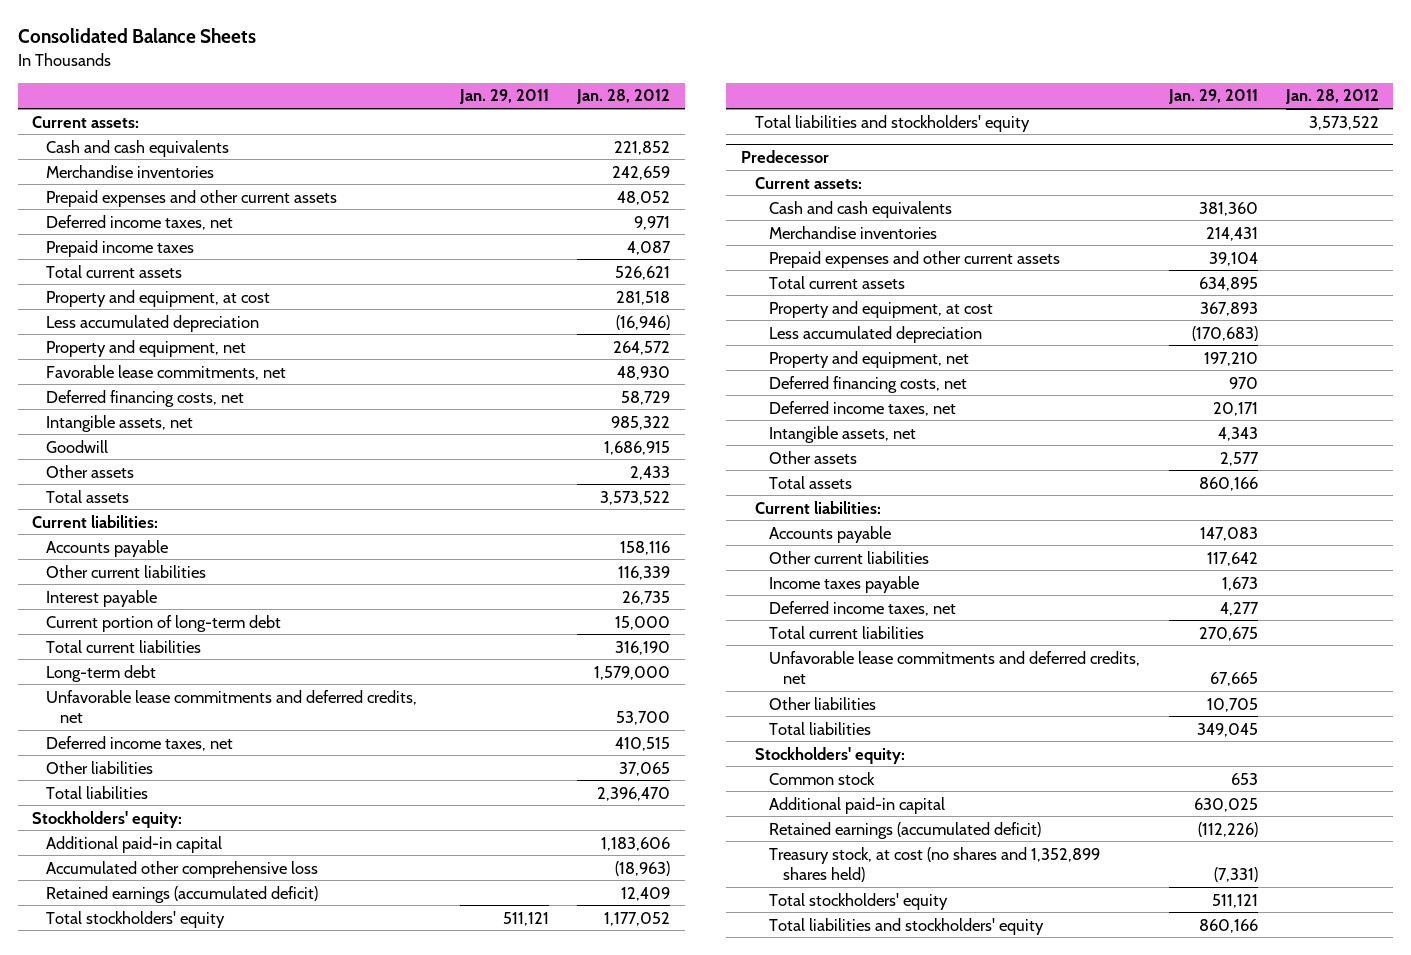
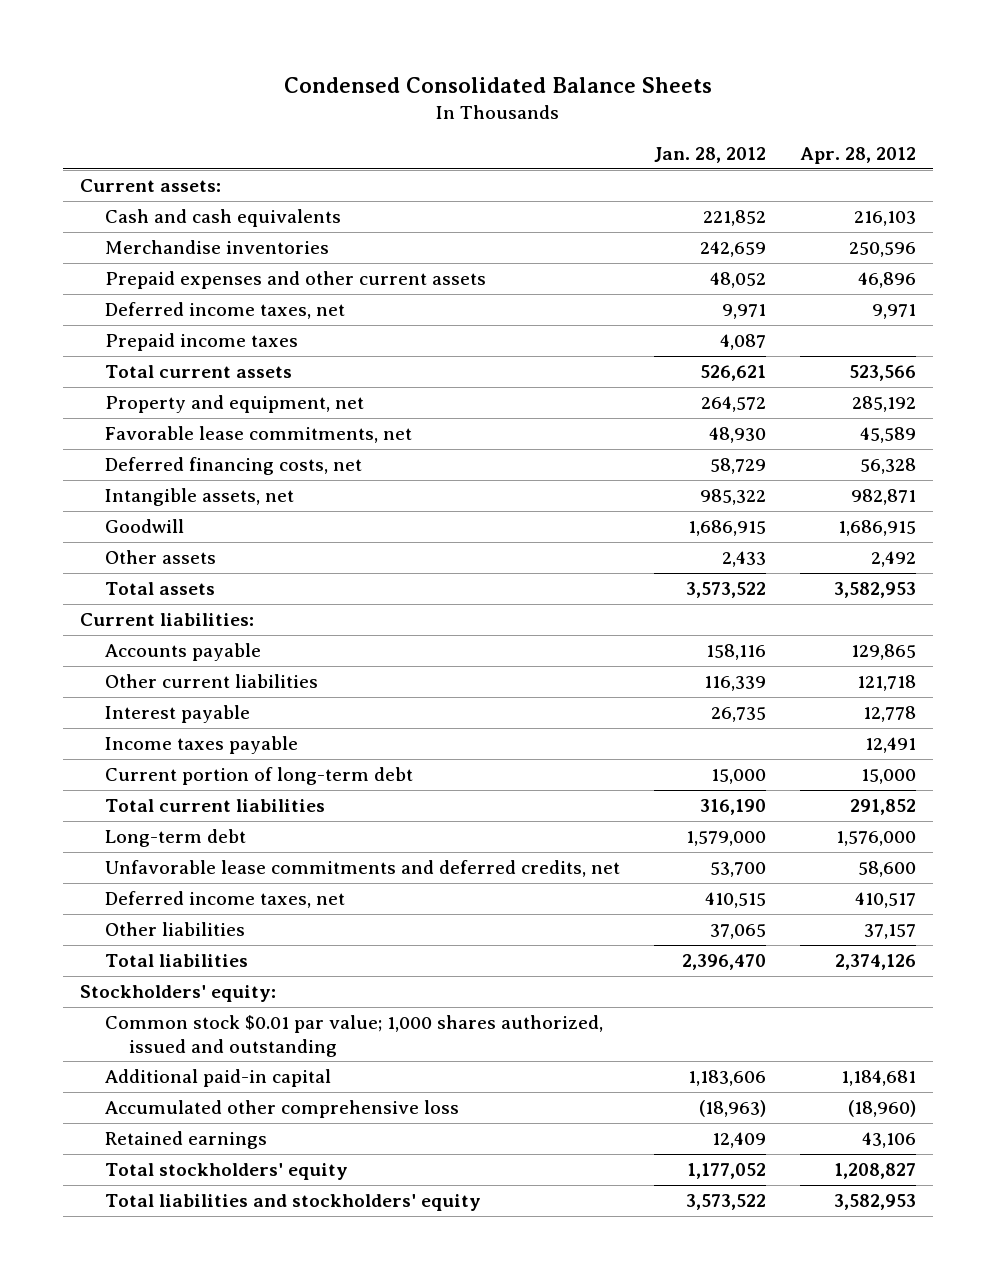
[17,28,256,44] Consolidated Balance Sheets -> [283,76,712,93] Condensed Consolidated Balance Sheets
[458,89,549,105] Jan. 29, 2011 -> none
none -> [799,146,916,164] Apr. 28, 2012
[46,289,271,307] Property and equipment, at cost -> none
[46,314,260,332] Less accumulated depreciation -> none
none -> [104,736,298,755] Income taxes payable
none -> [104,1015,603,1057] Common stock $0.01 par value; 1,000 shares authorized, issued and outstanding
[46,885,319,903] Retained earnings (accumulated deficit) -> [104,1131,267,1150] Retained earnings
[740,149,829,163] Predecessor -> none
[754,176,862,189] Current assets: -> none
[769,200,953,218] Cash and cash equivalents -> none
[769,225,938,239] Merchandise inventories -> none
[769,250,1061,268] Prepaid expenses and other current assets -> none
[769,275,906,289] Total current assets -> none
[769,300,994,318] Property and equipment, at cost -> none
[769,325,983,343] Less accumulated depreciation -> none
[769,350,970,368] Property and equipment, net -> none
[769,375,968,393] Deferred financing costs, net -> none
[769,400,957,416] Deferred income taxes, net -> none
[769,425,917,443] Intangible assets, net -> none
[769,450,858,464] Other assets -> none
[769,475,853,489] Total assets -> none
[754,500,881,514] Current liabilities: -> none
[769,525,892,543] Accounts payable -> none
[769,550,930,564] Other current liabilities -> none
[769,575,920,593] Income taxes payable -> none
[769,600,957,616] Deferred income taxes, net -> none
[769,625,925,639] Total current liabilities -> none
[769,650,1141,685] Unfavorable lease commitments and deferred credits, net -> none
[769,696,877,710] Other liabilities -> none
[769,721,872,735] Total liabilities -> none
[754,746,905,764] Stockholders' equity: -> none
[769,771,876,785] Common stock -> none
[769,796,946,814] Additional paid-in capital -> none
[769,821,1042,839] Retained earnings (accumulated deficit) -> none
[769,846,1101,883] Treasury stock, at cost (no shares and 1,352,899 shares held) -> none
[769,892,949,910] Total stockholders' equity -> none
[769,917,1045,935] Total liabilities and stockholders' equity -> none

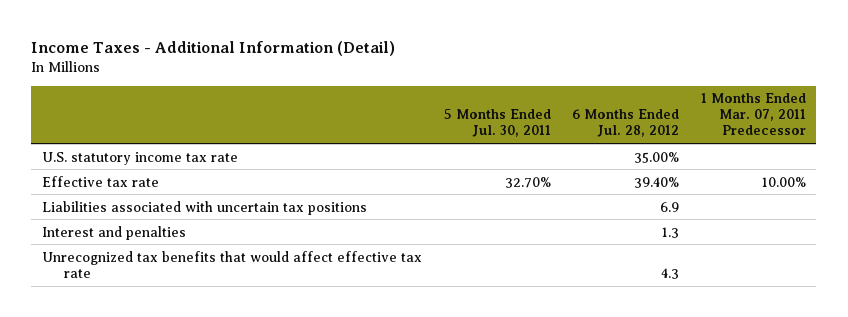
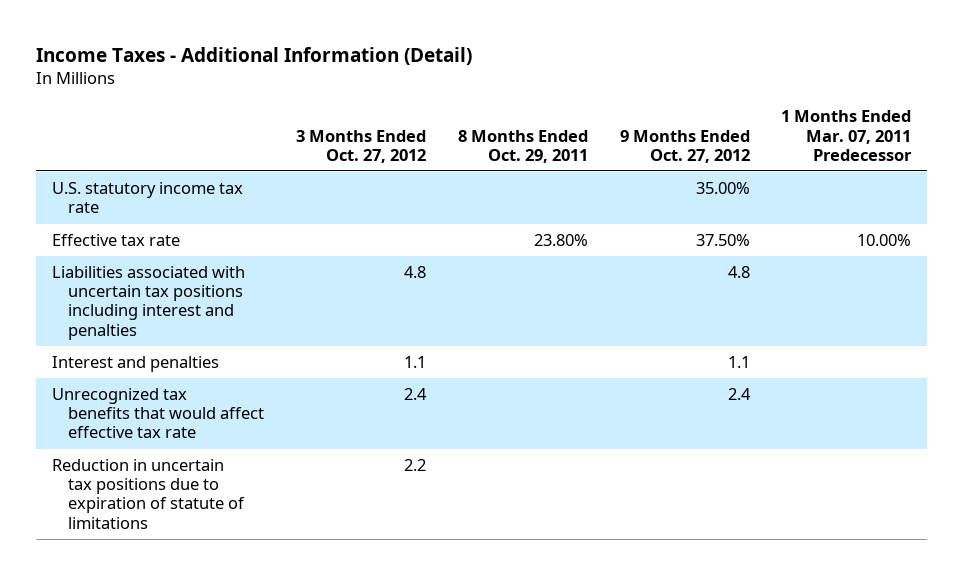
[443,109,551,138] 5 Months Ended Jul. 30, 2011 -> none
[572,109,680,138] 6 Months Ended Jul. 28, 2012 -> none
none -> [296,129,427,163] 3 Months Ended Oct. 27, 2012
none -> [457,129,588,163] 8 Months Ended Oct. 29, 2011
none -> [619,129,750,163] 9 Months Ended Oct. 27, 2012
[42,200,368,215] Liabilities associated with uncertain tax positions -> [51,266,245,340] Liabilities associated with uncertain tax positions including interest and penalties
none -> [51,459,246,529] Reduction in uncertain tax positions due to expiration of statute of limitations

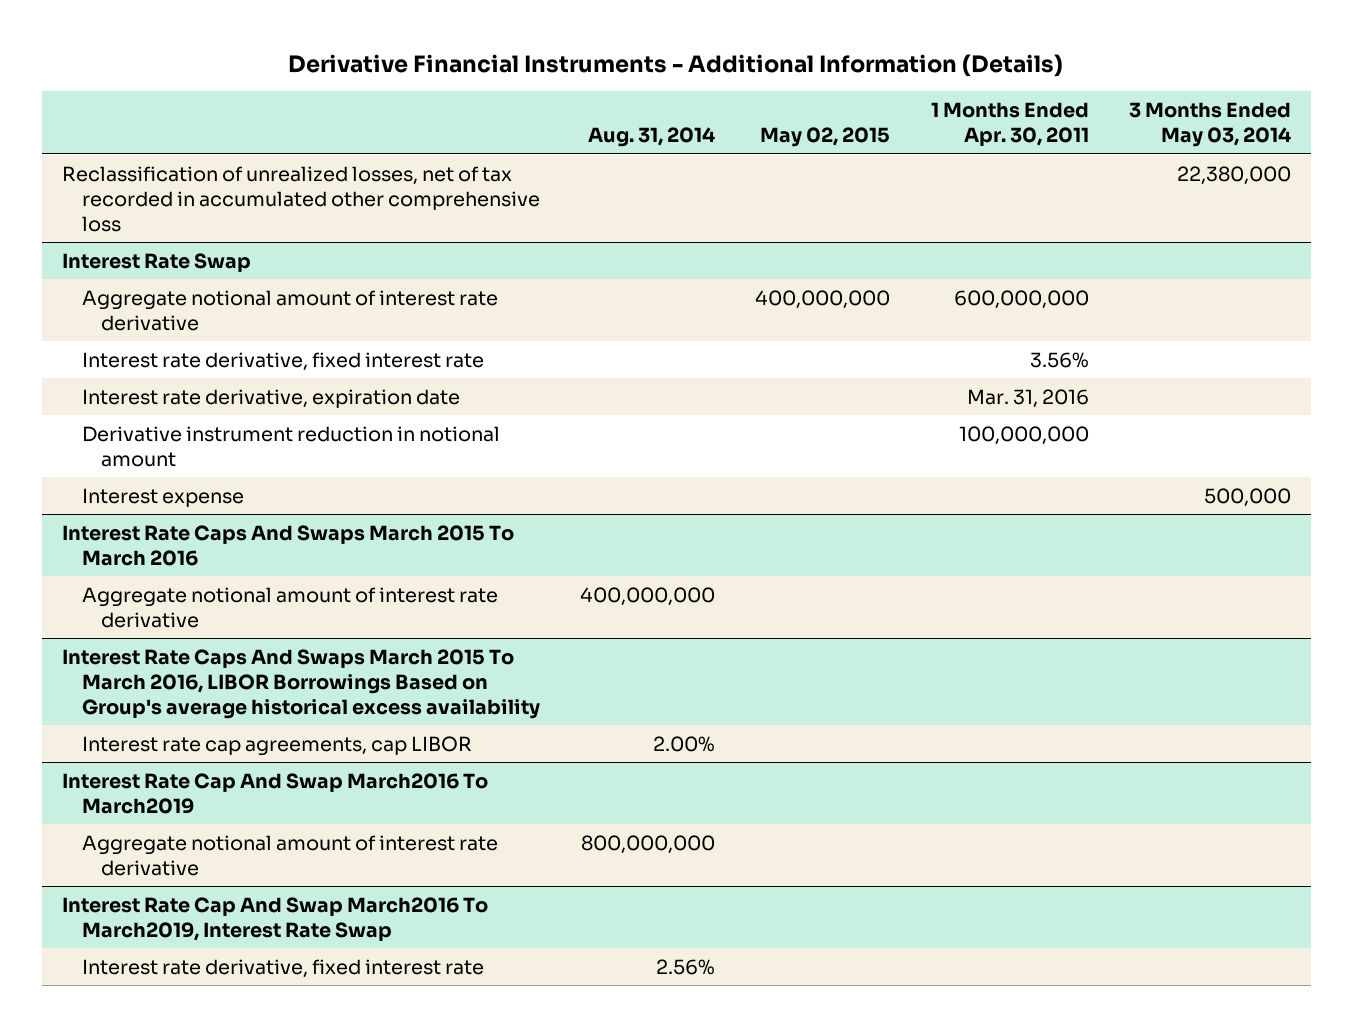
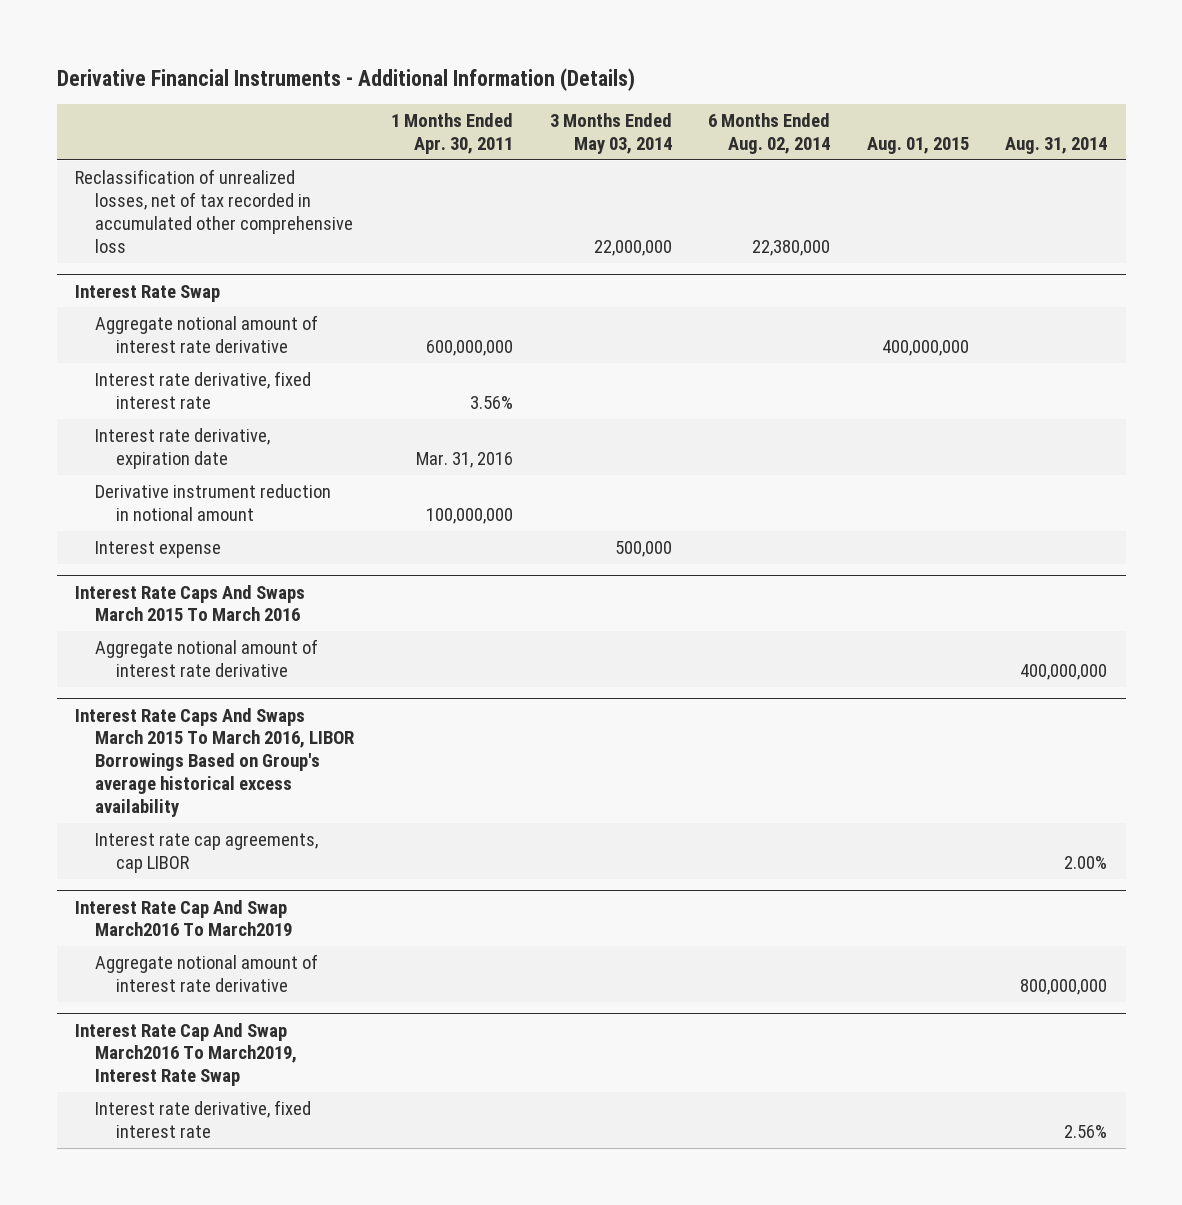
[760,127,891,148] May 02, 2015 -> none
none -> [708,113,831,155] 6 Months Ended Aug. 02, 2014
none -> [866,137,969,155] Aug. 01, 2015
[1176,165,1291,185] 22,380,000 -> [593,239,672,256] 22,000,000

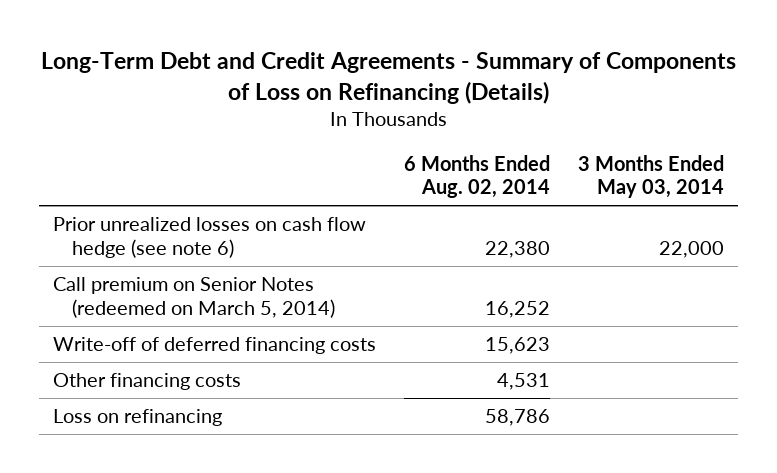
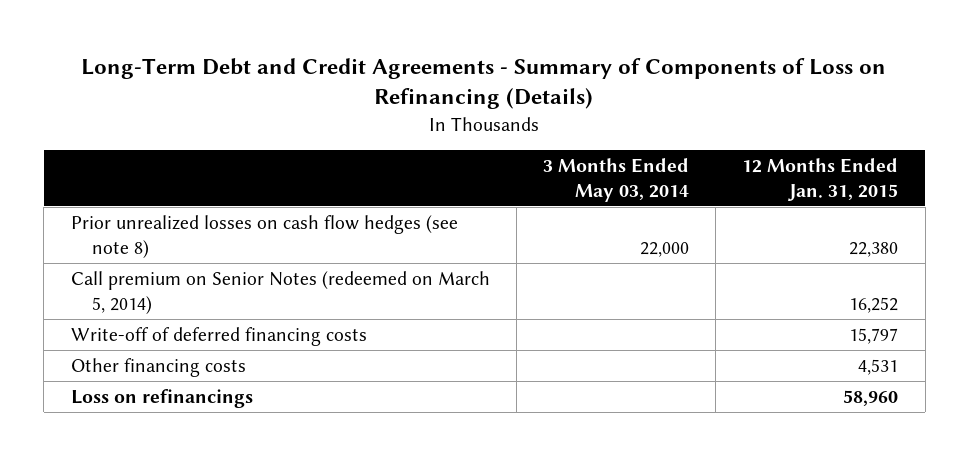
[404,154,551,199] 6 Months Ended Aug. 02, 2014 -> none
none -> [742,157,899,201] 12 Months Ended Jan. 31, 2015
[53,217,367,258] Prior unrealized losses on cash flow hedge (see note 6) -> [70,214,458,258] Prior unrealized losses on cash flow hedges (see note 8)
[53,409,223,427] Loss on refinancing -> [70,388,253,408] Loss on refinancings

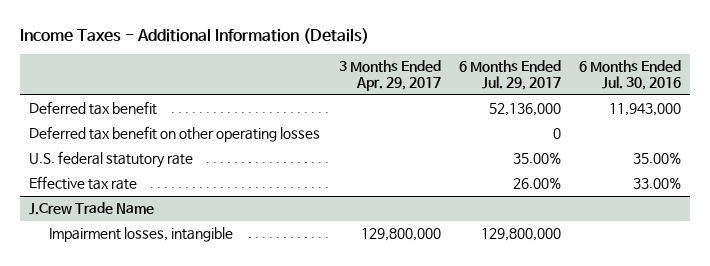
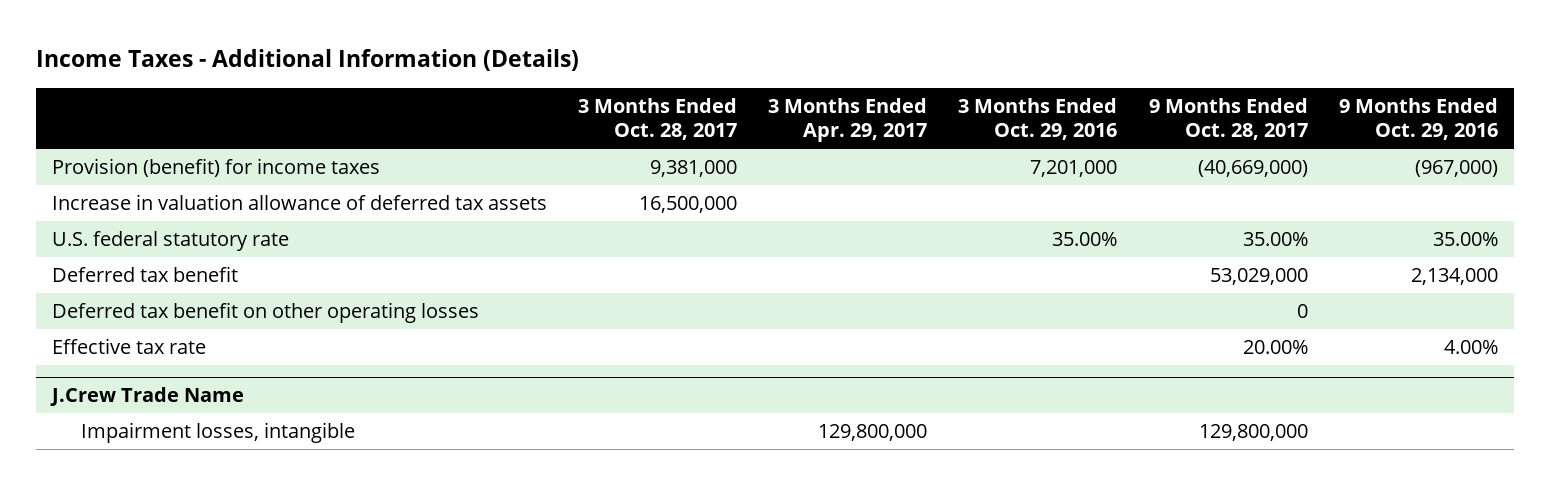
[458,60,561,90] 6 Months Ended Jul. 29, 2017 -> none
[579,60,682,90] 6 Months Ended Jul. 30, 2016 -> none
none -> [577,98,737,141] 3 Months Ended Oct. 28, 2017
none -> [958,98,1118,141] 3 Months Ended Oct. 29, 2016
none -> [1148,98,1308,141] 9 Months Ended Oct. 28, 2017
none -> [1338,98,1498,141] 9 Months Ended Oct. 29, 2016
none -> [51,158,380,178] Provision (benefit) for income taxes
none -> [51,194,547,211] Increase in valuation allowance of deferred tax assets
[29,151,194,169] U.S. federal statutory rate -> [51,231,289,252] U.S. federal statutory rate

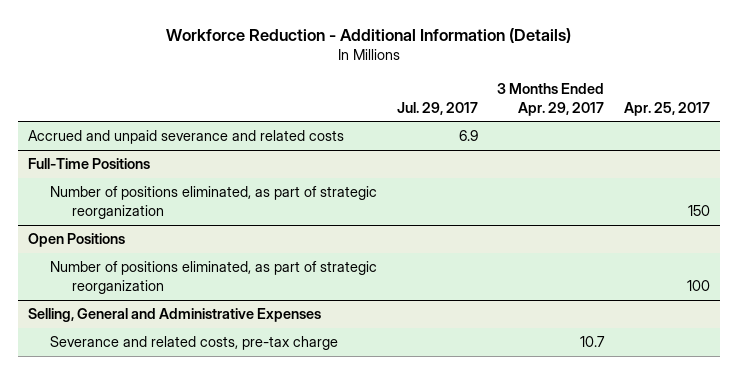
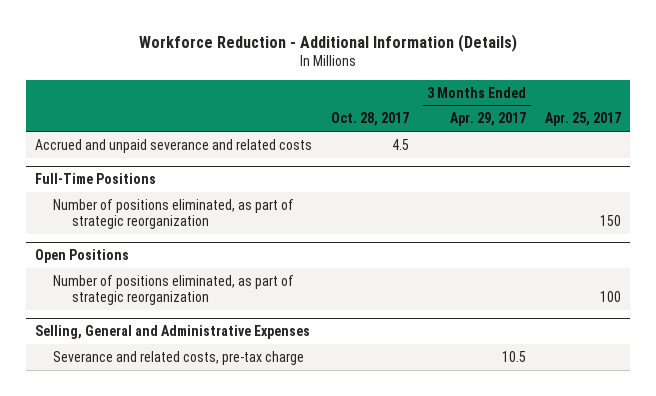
[396,101,478,115] Jul. 29, 2017 -> none
none -> [330,112,409,127] Oct. 28, 2017
[580,336,606,348] 10.7 -> [502,350,527,362] 10.5

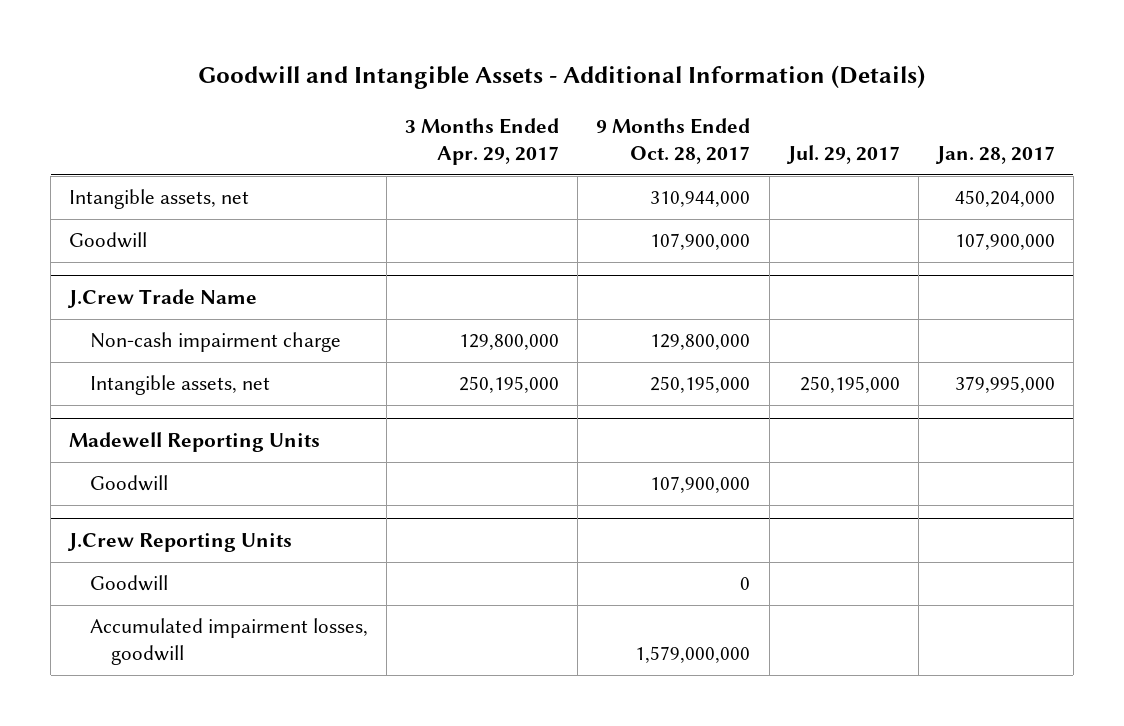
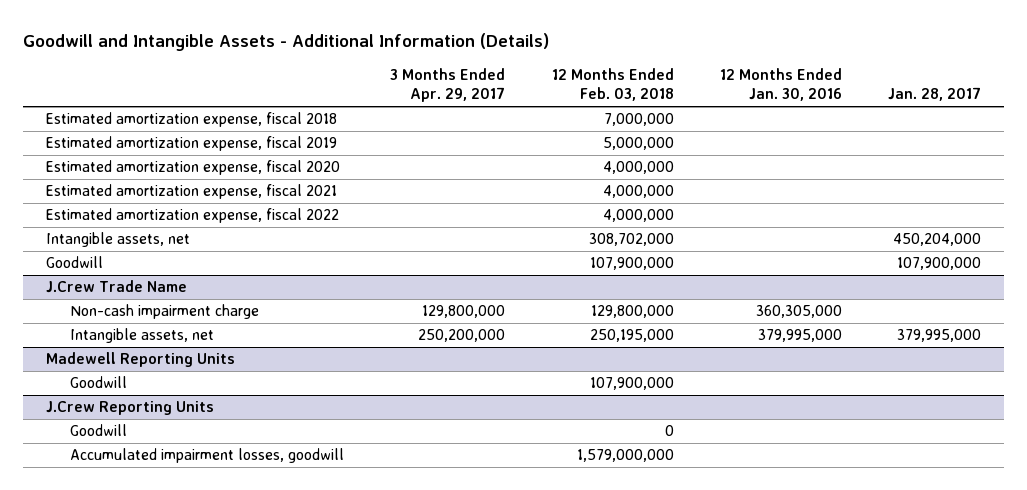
[596,117,751,164] 9 Months Ended Oct. 28, 2017 -> none
[785,144,900,164] Jul. 29, 2017 -> none
none -> [551,67,674,102] 12 Months Ended Feb. 03, 2018
none -> [719,67,842,102] 12 Months Ended Jan. 30, 2016
none -> [45,112,337,128] Estimated amortization expense, fiscal 2018
none -> [45,136,337,152] Estimated amortization expense, fiscal 2019
none -> [45,160,340,176] Estimated amortization expense, fiscal 2020
none -> [45,184,337,200] Estimated amortization expense, fiscal 2021
none -> [45,208,339,224] Estimated amortization expense, fiscal 2022
[459,376,560,394] 250,195,000 -> [418,329,506,343] 250,200,000

